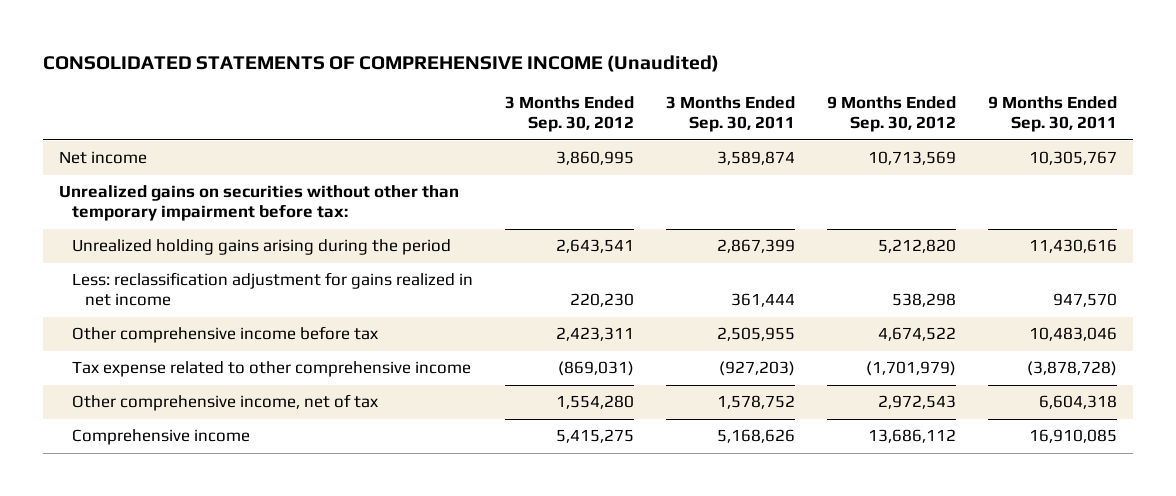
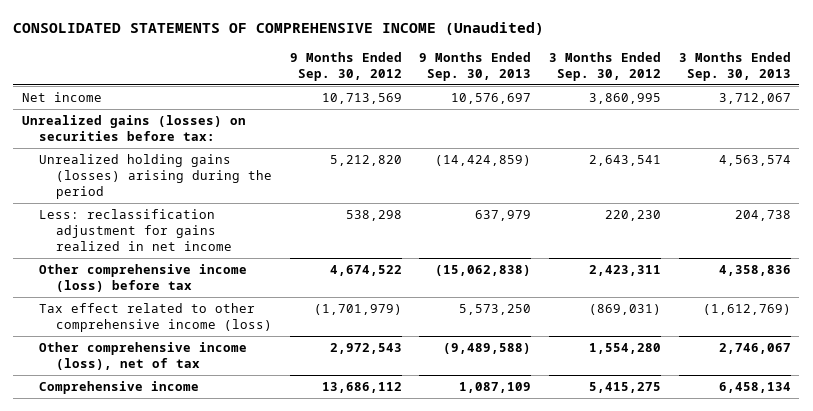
[665,96,795,133] 3 Months Ended Sep. 30, 2011 -> none
[988,96,1118,133] 9 Months Ended Sep. 30, 2011 -> none
none -> [419,51,532,81] 9 Months Ended Sep. 30, 2013
none -> [678,51,791,81] 3 Months Ended Sep. 30, 2013
[58,185,459,222] Unrealized gains on securities without other than temporary impairment before tax: -> [22,115,247,142] Unrealized gains (losses) on securities before tax:
[71,239,451,256] Unrealized holding gains arising during the period -> [39,154,273,200] Unrealized holding gains (losses) arising during the period
[71,326,378,344] Other comprehensive income before tax -> [39,264,248,293] Other comprehensive income (loss) before tax
[71,361,471,378] Tax expense related to other comprehensive income -> [39,303,273,333] Tax effect related to other comprehensive income (loss)
[71,394,378,412] Other comprehensive income, net of tax -> [39,342,248,371] Other comprehensive income (loss), net of tax

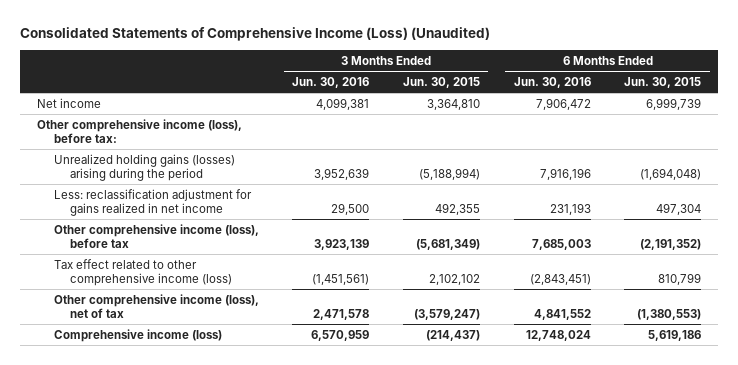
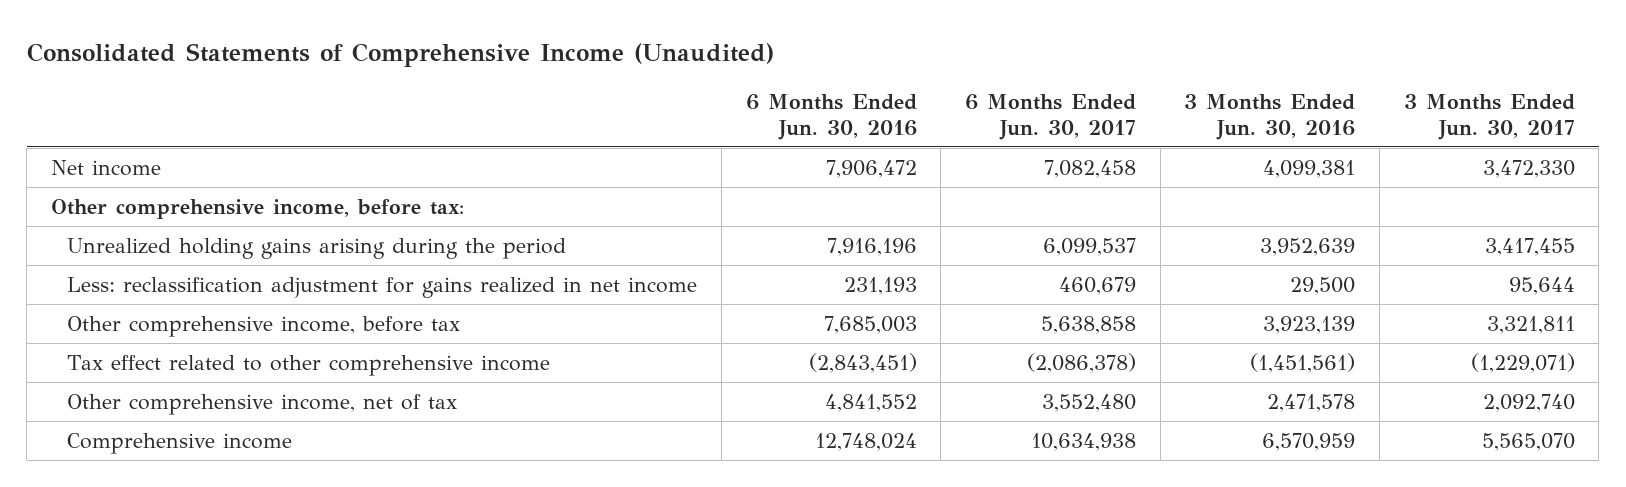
[19,27,490,42] Consolidated Statements of Comprehensive Income (Loss) (Unaudited) -> [26,42,774,67] Consolidated Statements of Comprehensive Income (Unaudited)
[402,76,480,88] Jun. 30, 2015 -> none
[624,76,702,88] Jun. 30, 2015 -> none
none -> [965,94,1137,140] 6 Months Ended Jun. 30, 2017
none -> [1403,94,1575,140] 3 Months Ended Jun. 30, 2017
[36,118,242,143] Other comprehensive income (loss), before tax: -> [51,198,465,219] Other comprehensive income, before tax:
[53,153,235,181] Unrealized holding gains (losses) arising during the period -> [67,237,567,259] Unrealized holding gains arising during the period
[53,223,259,248] Other comprehensive income (loss), before tax -> [67,315,461,337] Other comprehensive income, before tax
[53,258,233,286] Tax effect related to other comprehensive income (loss) -> [67,354,551,376] Tax effect related to other comprehensive income
[53,293,259,318] Other comprehensive income (loss), net of tax -> [67,393,458,415] Other comprehensive income, net of tax
[53,328,222,342] Comprehensive income (loss) -> [67,432,293,454] Comprehensive income

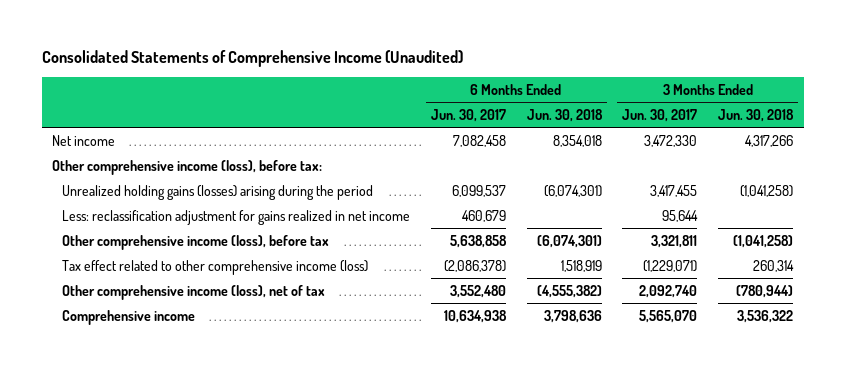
[745,94,917,140] 6 Months Ended Jun. 30, 2016 -> none
[1184,94,1356,140] 3 Months Ended Jun. 30, 2016 -> none
none -> [526,108,603,122] Jun. 30, 2018
none -> [718,108,795,122] Jun. 30, 2018
[51,198,465,219] Other comprehensive income, before tax: -> [52,159,323,175] Other comprehensive income (loss), before tax:
[67,237,567,259] Unrealized holding gains arising during the period -> [62,184,374,200] Unrealized holding gains (losses) arising during the period
[67,315,461,337] Other comprehensive income, before tax -> [62,234,330,250] Other comprehensive income (loss), before tax
[67,354,551,376] Tax effect related to other comprehensive income -> [62,259,369,275] Tax effect related to other comprehensive income (loss)
[67,393,458,415] Other comprehensive income, net of tax -> [62,284,326,300] Other comprehensive income (loss), net of tax

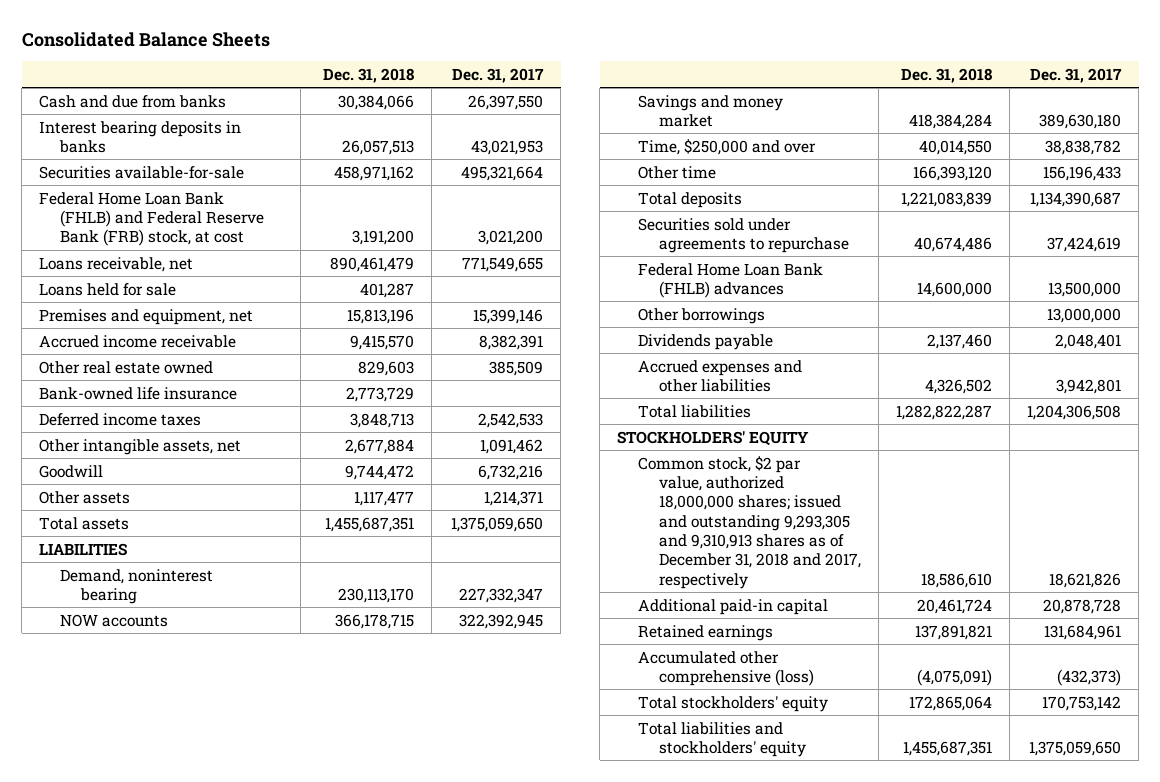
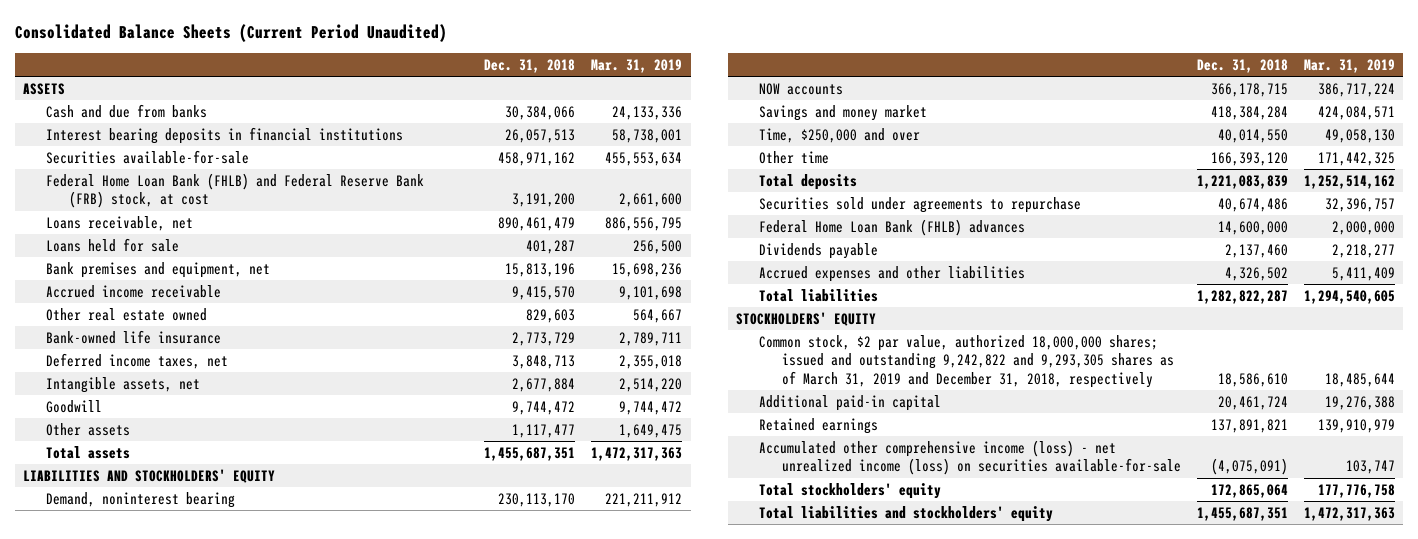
[21,31,270,47] Consolidated Balance Sheets -> [14,24,447,43] Consolidated Balance Sheets (Current Period Unaudited)
[452,67,545,83] Dec. 31, 2017 -> none
none -> [591,58,683,73] Mar. 31, 2019
none -> [23,82,66,95] ASSETS
[39,120,242,153] Interest bearing deposits in banks -> [46,126,404,144] Interest bearing deposits in financial institutions
[39,308,254,325] Premises and equipment, net -> [46,261,271,278] Bank premises and equipment, net
[39,412,202,426] Deferred income taxes -> [46,352,229,369] Deferred income taxes, net
[39,438,242,455] Other intangible assets, net -> [46,376,201,393] Intangible assets, net
[39,542,128,556] LIABILITIES -> none
none -> [23,468,276,483] LIABILITIES AND STOCKHOLDERS' EQUITY
[638,307,766,324] Other borrowings -> none
[638,455,862,589] Common stock, $2 par value, authorized 18,000,000 shares; issued and outstanding 9,293,305 and 9,310,913 shares as of December 31, 2018 and 2017, respectively -> [758,334,1174,388] Common stock, $2 par value, authorized 18,000,000 shares; issued and outstanding 9,242,822 and 9,293,305 shares as of March 31, 2019 and December 31, 2018, respectively
[638,650,815,686] Accumulated other comprehensive (loss) -> [758,439,1181,476] Accumulated other comprehensive income (loss) - net unrealized income (loss) on securities available-for-sale

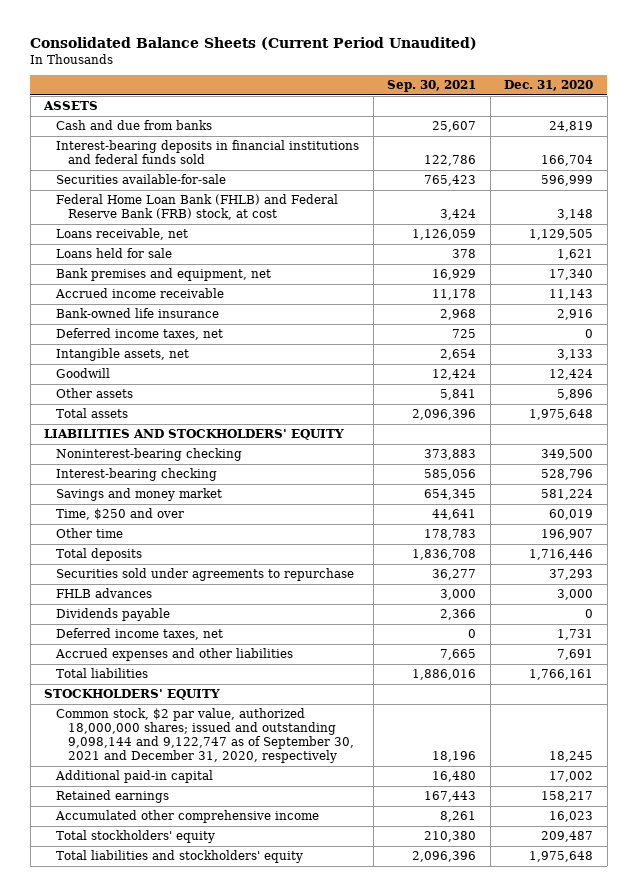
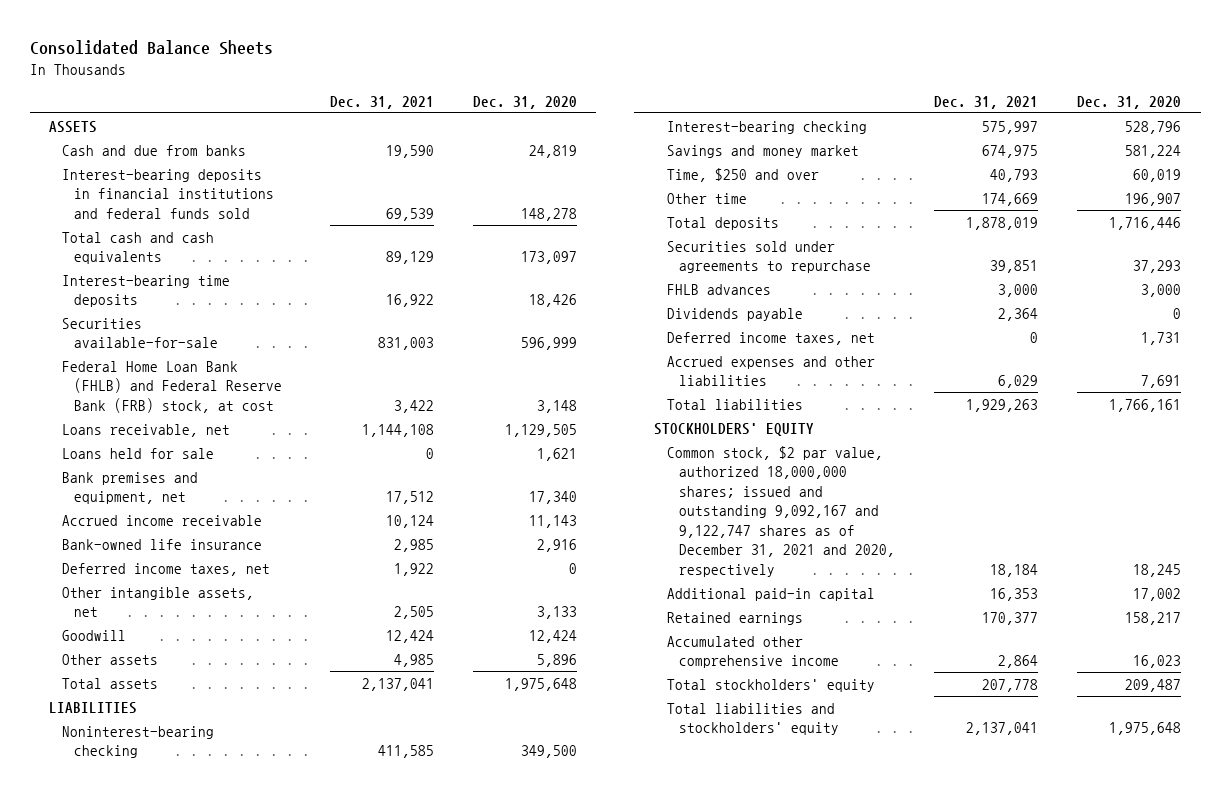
[30,37,478,51] Consolidated Balance Sheets (Current Period Unaudited) -> [29,40,273,56] Consolidated Balance Sheets
[387,80,477,93] Sep. 30, 2021 -> none
none -> [329,95,434,109] Dec. 31, 2021
[541,155,594,167] 166,704 -> [520,207,577,221] 148,278
none -> [61,231,214,265] Total cash and cash equivalents
none -> [61,274,230,308] Interest-bearing time deposits
[55,348,189,362] Intangible assets, net -> [61,586,254,618] Other intangible assets, net
[44,429,345,441] LIABILITIES AND STOCKHOLDERS' EQUITY -> none
none -> [49,701,138,714] LIABILITIES
[55,708,354,764] Common stock, $2 par value, authorized 18,000,000 shares; issued and outstanding 9,098,144 and 9,122,747 as of September 30, 2021 and December 31, 2020, respectively -> [666,445,896,577] Common stock, $2 par value, authorized 18,000,000 shares; issued and outstanding 9,092,167 and 9,122,747 shares as of December 31, 2021 and 2020, respectively

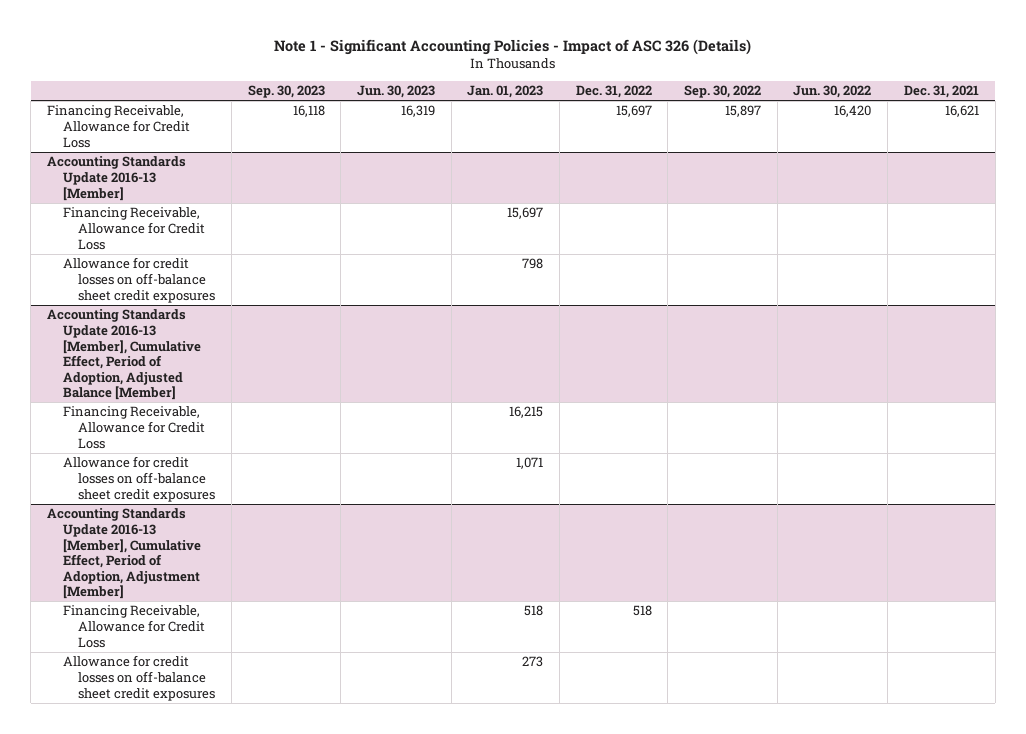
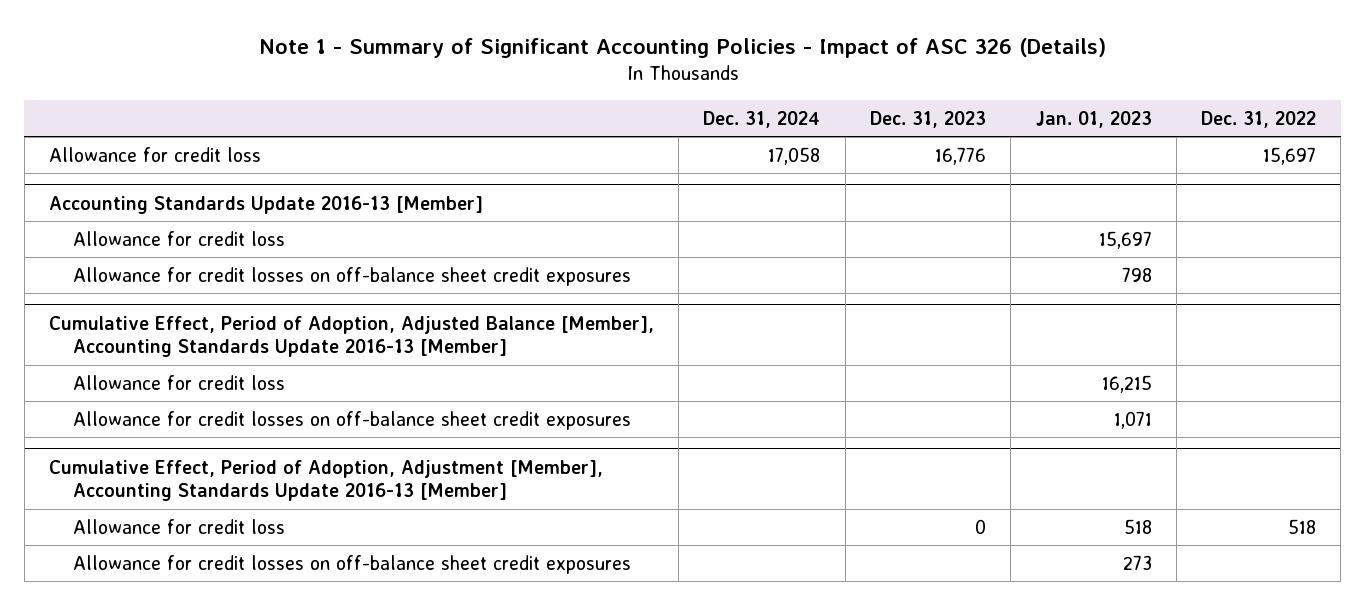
[273,38,751,55] Note 1 - Significant Accounting Policies - Impact of ASC 326 (Details) -> [258,38,1106,59] Note 1 - Summary of Significant Accounting Policies - Impact of ASC 326 (Details)
[247,85,325,99] Sep. 30, 2023 -> none
[356,85,435,99] Jun. 30, 2023 -> none
[684,85,762,99] Sep. 30, 2022 -> none
[793,85,872,99] Jun. 30, 2022 -> none
[903,85,979,99] Dec. 31, 2021 -> none
none -> [703,110,821,128] Dec. 31, 2024
none -> [870,110,987,128] Dec. 31, 2023
[46,105,190,148] Financing Receivable, Allowance for Credit Loss -> [48,146,261,162] Allowance for credit loss
[62,207,206,250] Financing Receivable, Allowance for Credit Loss -> [73,230,286,246] Allowance for credit loss
[46,309,201,401] Accounting Standards Update 2016-13 [Member], Cumulative Effect, Period of Adoption, Adjusted Balance [Member] -> [48,315,654,358] Cumulative Effect, Period of Adoption, Adjusted Balance [Member], Accounting Standards Update 2016-13 [Member]
[62,406,206,449] Financing Receivable, Allowance for Credit Loss -> [73,374,286,390] Allowance for credit loss
[46,508,201,600] Accounting Standards Update 2016-13 [Member], Cumulative Effect, Period of Adoption, Adjustment [Member] -> [48,459,603,502] Cumulative Effect, Period of Adoption, Adjustment [Member], Accounting Standards Update 2016-13 [Member]
[62,605,206,648] Financing Receivable, Allowance for Credit Loss -> [73,518,286,534] Allowance for credit loss

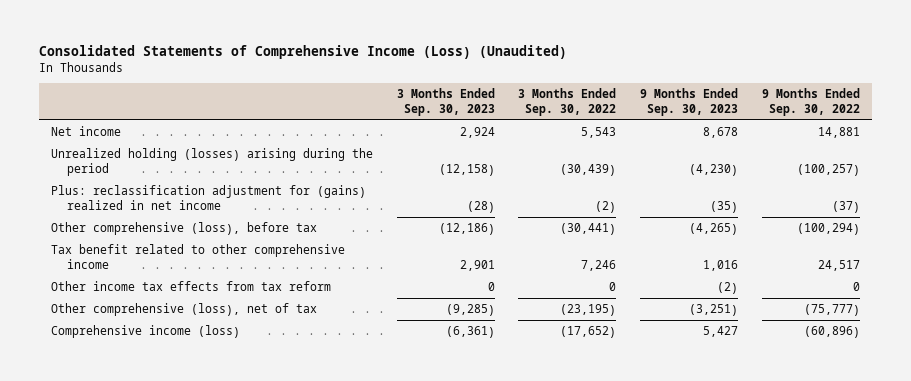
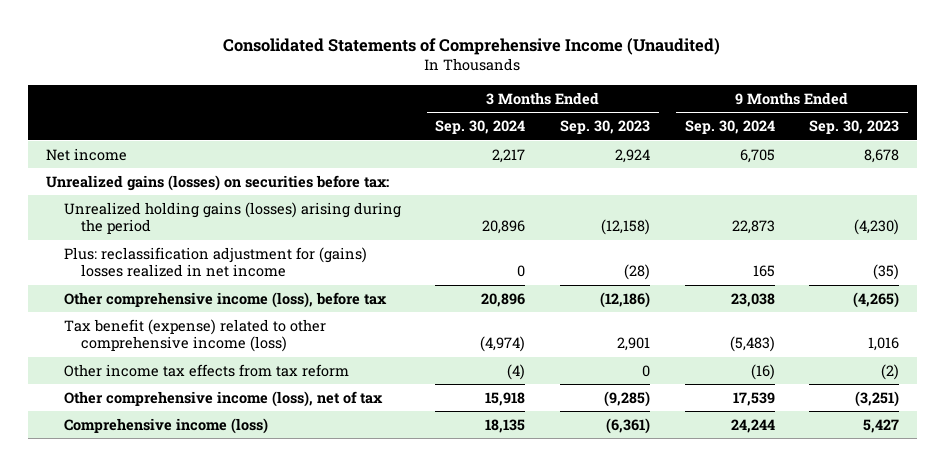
[38,45,567,60] Consolidated Statements of Comprehensive Income (Loss) (Unaudited) -> [223,37,721,55] Consolidated Statements of Comprehensive Income (Unaudited)
[518,88,617,116] 3 Months Ended Sep. 30, 2022 -> none
[762,88,861,116] 9 Months Ended Sep. 30, 2022 -> none
none -> [435,120,526,135] Sep. 30, 2024
none -> [684,120,775,135] Sep. 30, 2024
none -> [45,174,389,191] Unrealized gains (losses) on securities before tax:
[50,148,373,176] Unrealized holding (losses) arising during the period -> [63,201,401,235] Unrealized holding gains (losses) arising during the period
[50,185,366,210] Plus: reclassification adjustment for (gains) realized in net income -> [63,246,367,278] Plus: reclassification adjustment for (gains) losses realized in net income
[50,222,317,236] Other comprehensive (loss), before tax -> [63,291,387,308] Other comprehensive income (loss), before tax
[50,244,345,269] Tax benefit related to other comprehensive income -> [63,318,326,353] Tax benefit (expense) related to other comprehensive income (loss)
[50,303,317,317] Other comprehensive (loss), net of tax -> [63,390,383,407] Other comprehensive income (loss), net of tax

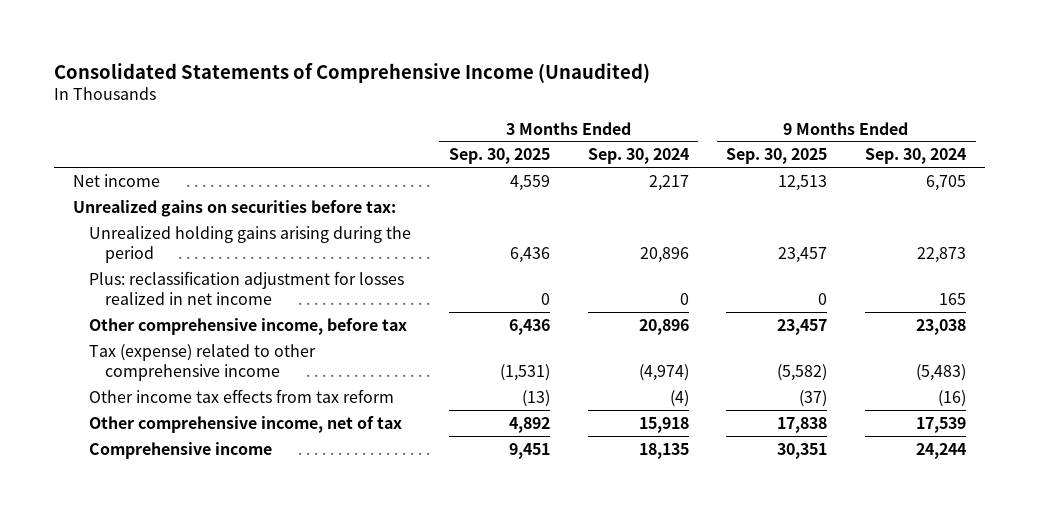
[559,120,650,135] Sep. 30, 2023 -> none
[809,120,900,135] Sep. 30, 2023 -> none
none -> [448,148,550,165] Sep. 30, 2025
none -> [726,148,828,165] Sep. 30, 2025
[45,174,389,191] Unrealized gains (losses) on securities before tax: -> [72,199,396,217] Unrealized gains on securities before tax:
[63,201,401,235] Unrealized holding gains (losses) arising during the period -> [89,225,412,264] Unrealized holding gains arising during the period
[63,246,367,278] Plus: reclassification adjustment for (gains) losses realized in net income -> [89,270,405,306] Plus: reclassification adjustment for losses realized in net income
[63,291,387,308] Other comprehensive income (loss), before tax -> [89,317,408,335] Other comprehensive income, before tax
[63,318,326,353] Tax benefit (expense) related to other comprehensive income (loss) -> [89,343,317,382] Tax (expense) related to other comprehensive income
[63,390,383,407] Other comprehensive income (loss), net of tax -> [89,415,403,433] Other comprehensive income, net of tax
[63,417,268,434] Comprehensive income (loss) -> [89,441,273,459] Comprehensive income

